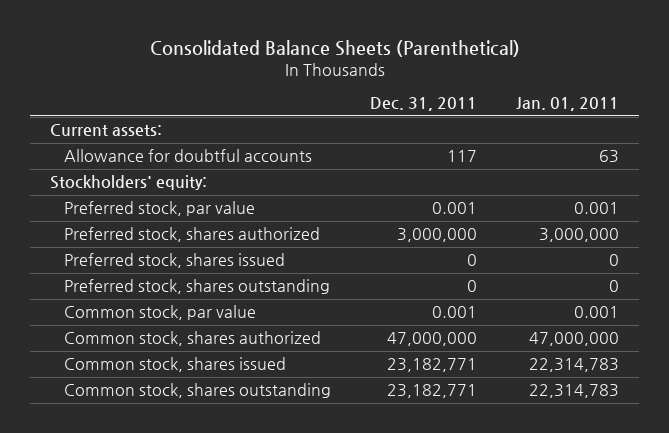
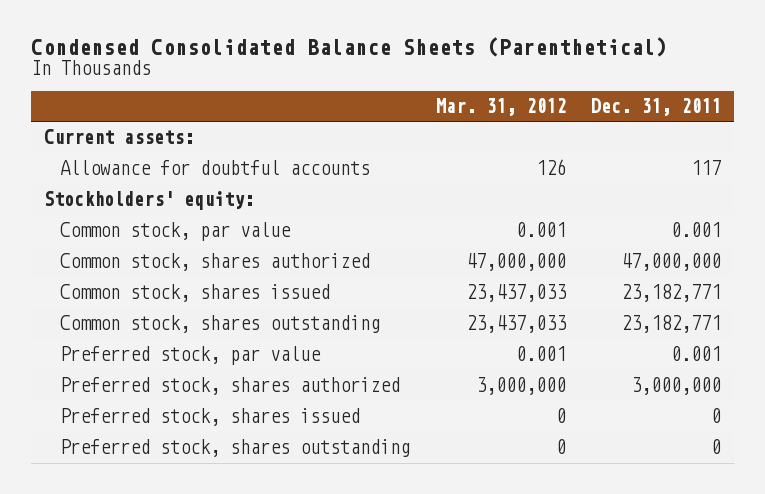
[149,40,520,58] Consolidated Balance Sheets (Parenthetical) -> [30,36,667,57] Condensed Consolidated Balance Sheets (Parenthetical)
[516,97,620,112] Jan. 01, 2011 -> none
none -> [435,98,566,117] Mar. 31, 2012
[64,201,256,217] Preferred stock, par value -> [60,346,322,366] Preferred stock, par value
[64,227,321,243] Preferred stock, shares authorized -> [60,377,401,396] Preferred stock, shares authorized
[64,253,286,269] Preferred stock, shares issued -> [60,408,361,427] Preferred stock, shares issued
[64,279,331,295] Preferred stock, shares outstanding -> [60,439,411,458] Preferred stock, shares outstanding

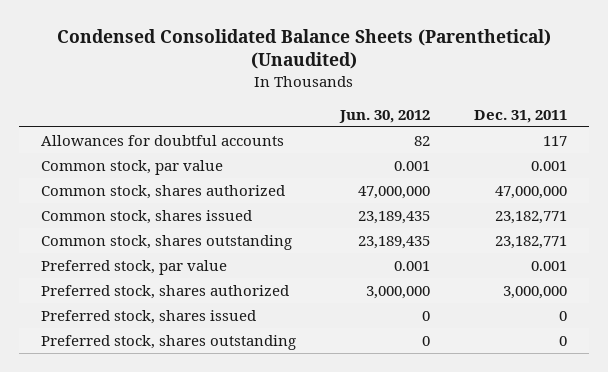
[30,36,667,57] Condensed Consolidated Balance Sheets (Parenthetical) -> [57,28,552,70] Condensed Consolidated Balance Sheets (Parenthetical) (Unaudited)
[435,98,566,117] Mar. 31, 2012 -> none
none -> [339,109,431,123] Jun. 30, 2012
[43,129,194,145] Current assets: -> none
[43,191,254,211] Stockholders' equity: -> none
[60,160,371,176] Allowance for doubtful accounts -> [41,134,285,146] Allowances for doubtful accounts

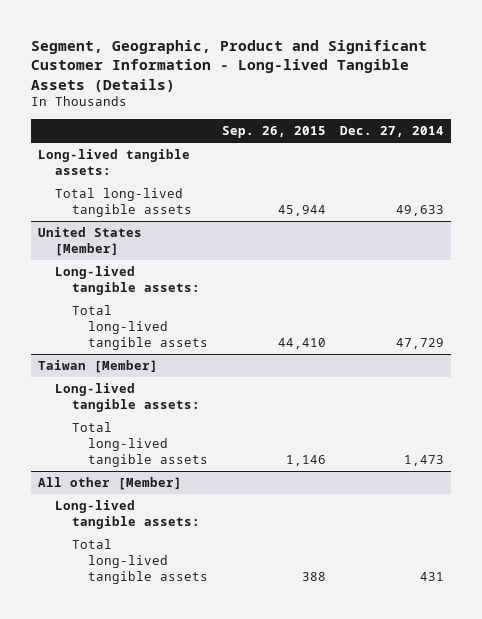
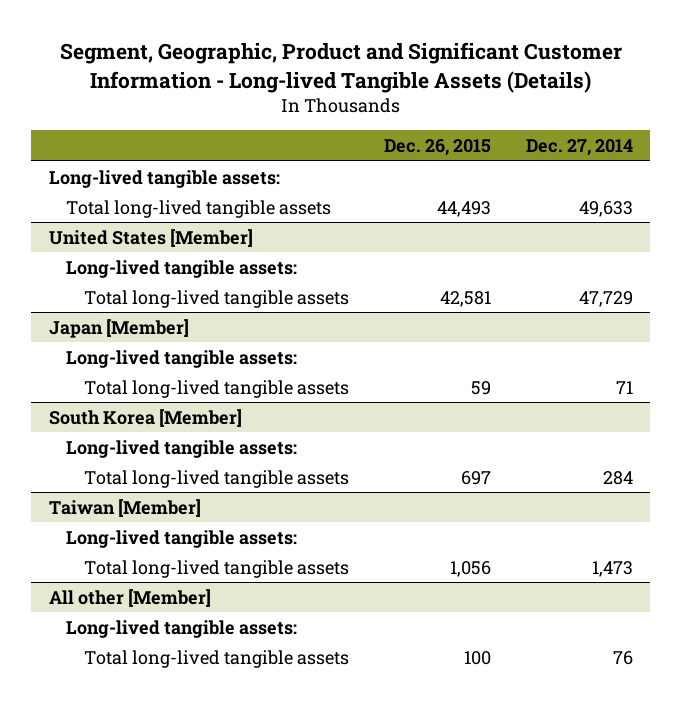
[222,126,327,139] Sep. 26, 2015 -> none
none -> [383,139,491,157] Dec. 26, 2015
none -> [48,318,189,338] Japan [Member]
none -> [66,349,298,368] Long-lived tangible assets:
none -> [83,379,349,398] Total long-lived tangible assets
none -> [48,408,242,427] South Korea [Member]
none -> [66,439,298,458] Long-lived tangible assets:
none -> [83,469,349,488] Total long-lived tangible assets
[420,571,445,581] 431 -> [612,650,633,665] 76

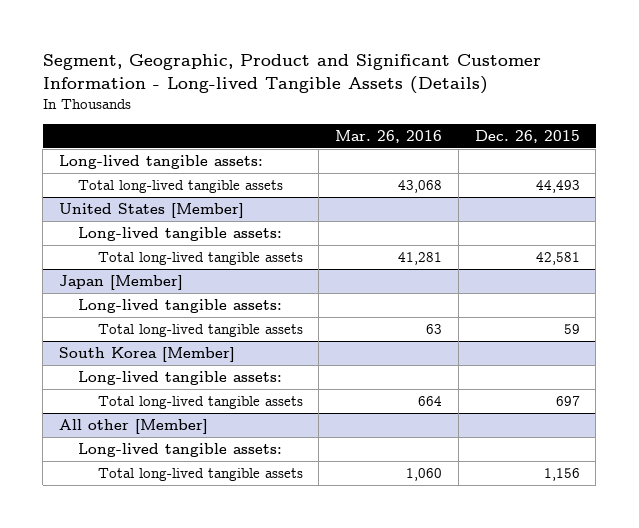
[525,139,633,157] Dec. 27, 2014 -> none
none -> [335,129,443,143] Mar. 26, 2016
[48,498,201,517] Taiwan [Member] -> none
[66,529,298,548] Long-lived tangible assets: -> none
[83,559,349,578] Total long-lived tangible assets -> none
[463,650,491,665] 100 -> [543,467,580,481] 1,156

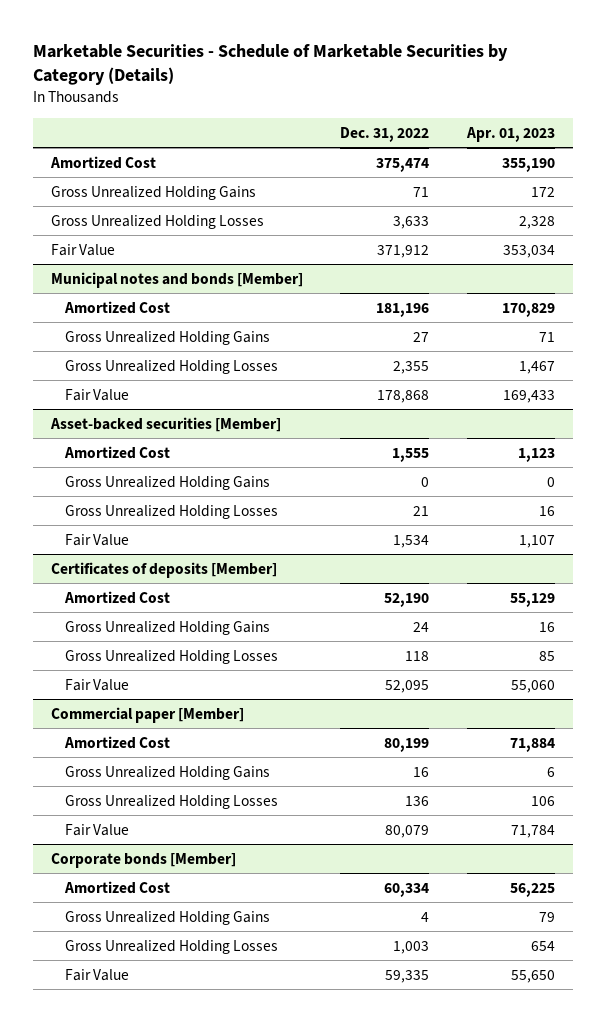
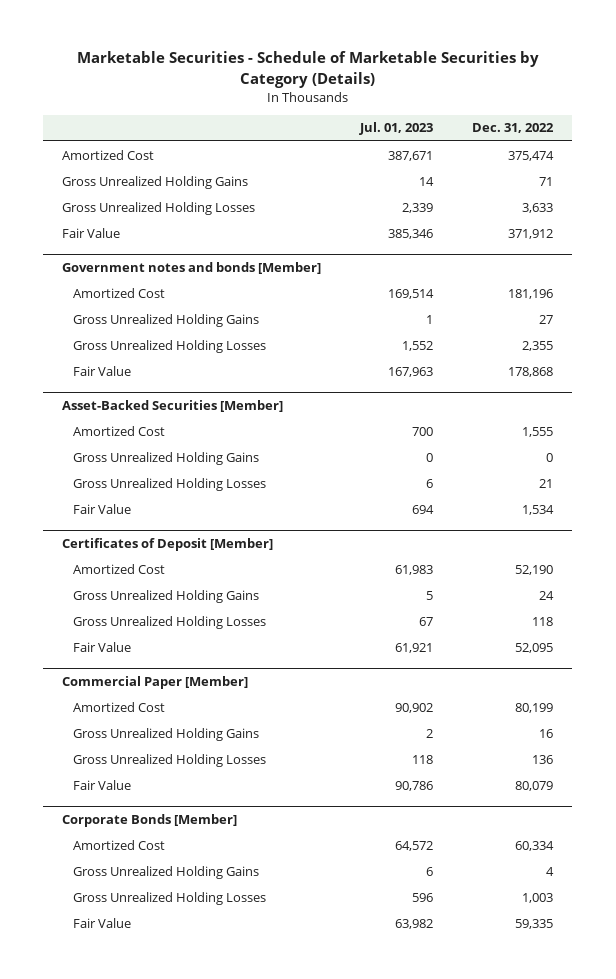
[465,126,555,142] Apr. 01, 2023 -> none
none -> [359,122,434,136] Jul. 01, 2023
[51,271,304,288] Municipal notes and bonds [Member] -> [62,262,322,275] Government notes and bonds [Member]
[50,416,282,432] Asset-backed securities [Member] -> [62,400,284,413] Asset-Backed Securities [Member]
[51,561,278,578] Certificates of deposits [Member] -> [62,538,274,552] Certificates of Deposit [Member]
[51,706,245,723] Commercial paper [Member] -> [62,676,249,690] Commercial Paper [Member]
[51,852,237,868] Corporate bonds [Member] -> [62,814,238,828] Corporate Bonds [Member]

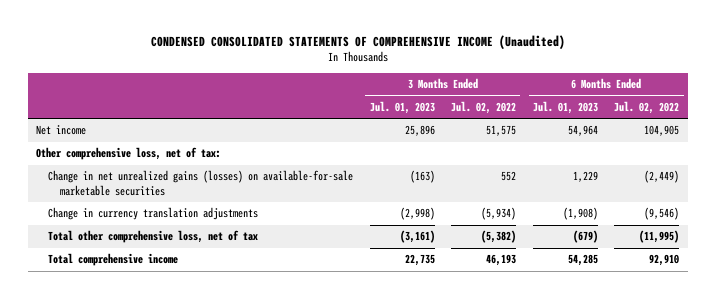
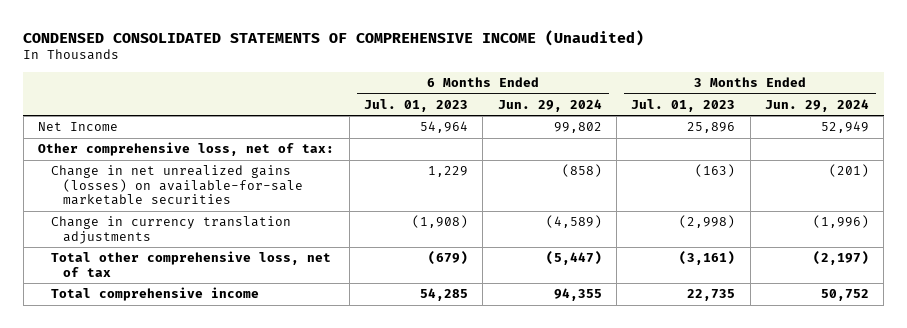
[451,100,517,114] Jul. 02, 2022 -> none
[614,100,680,114] Jul. 02, 2022 -> none
none -> [497,98,602,112] Jun. 29, 2024
none -> [765,98,870,112] Jun. 29, 2024
[36,125,87,136] Net income -> [38,122,119,132] Net Income

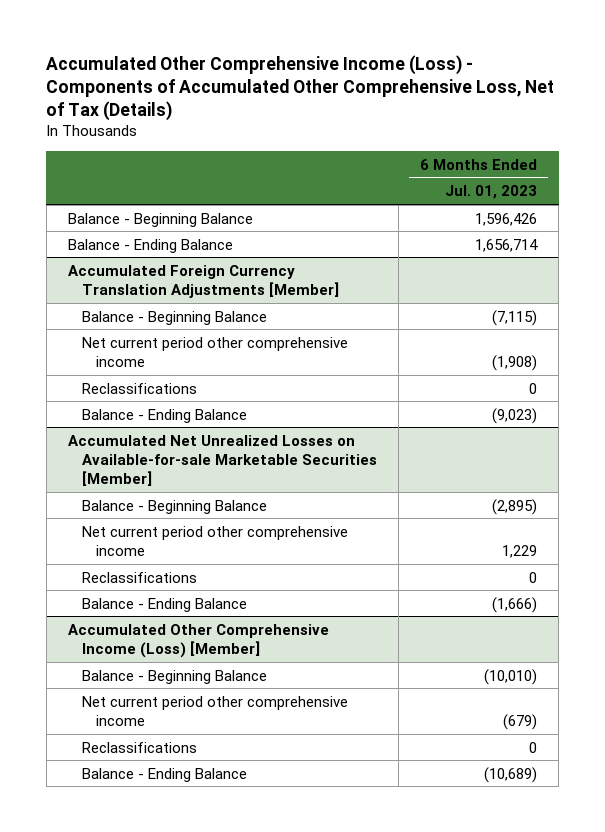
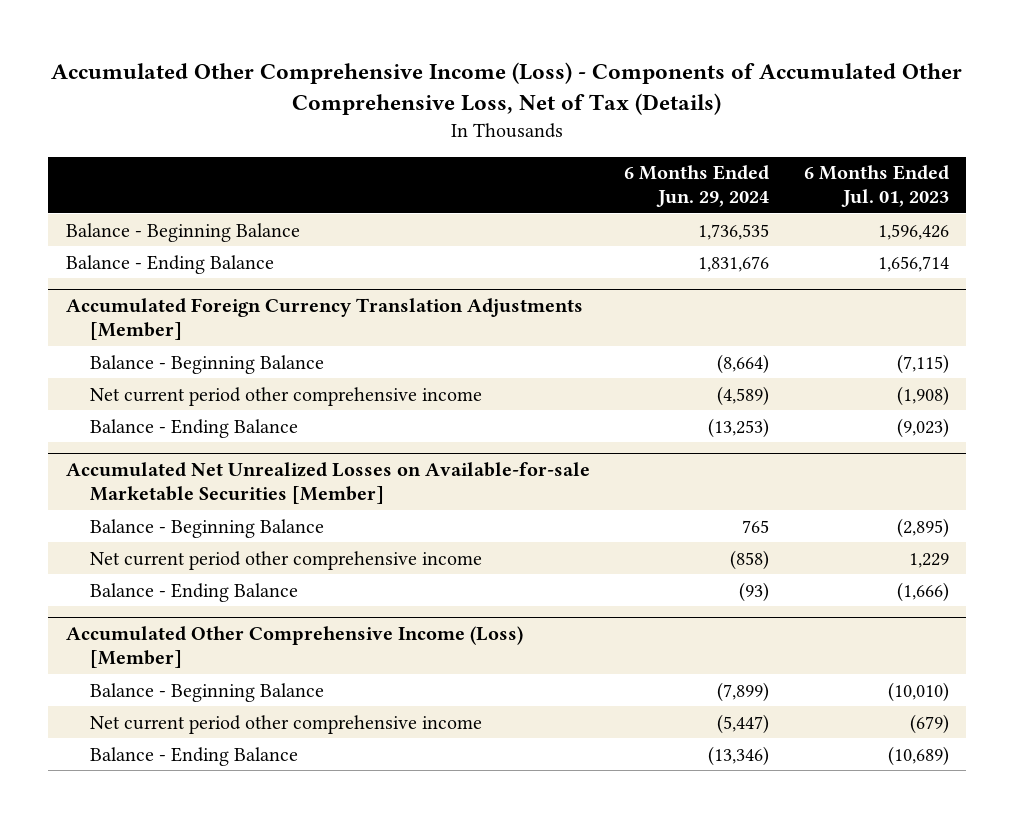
none -> [624,165,770,208] 6 Months Ended Jun. 29, 2024
[81,382,197,394] Reclassifications -> none
[81,571,197,583] Reclassifications -> none
[81,741,197,753] Reclassifications -> none

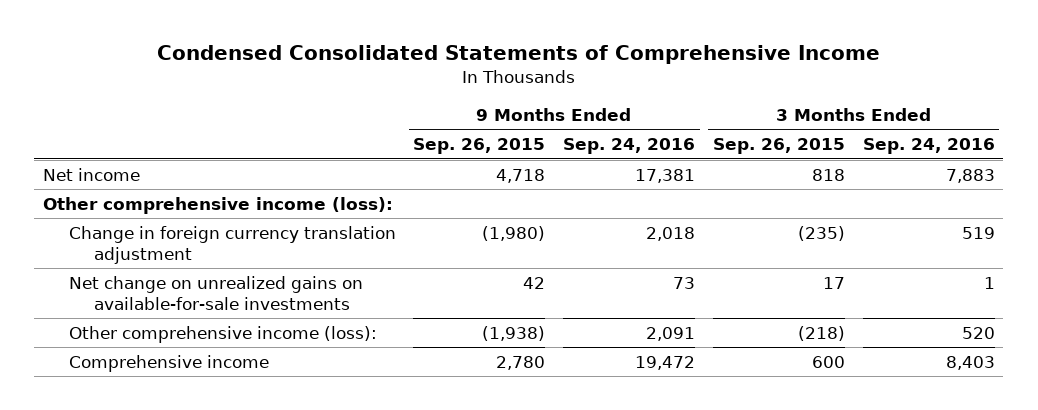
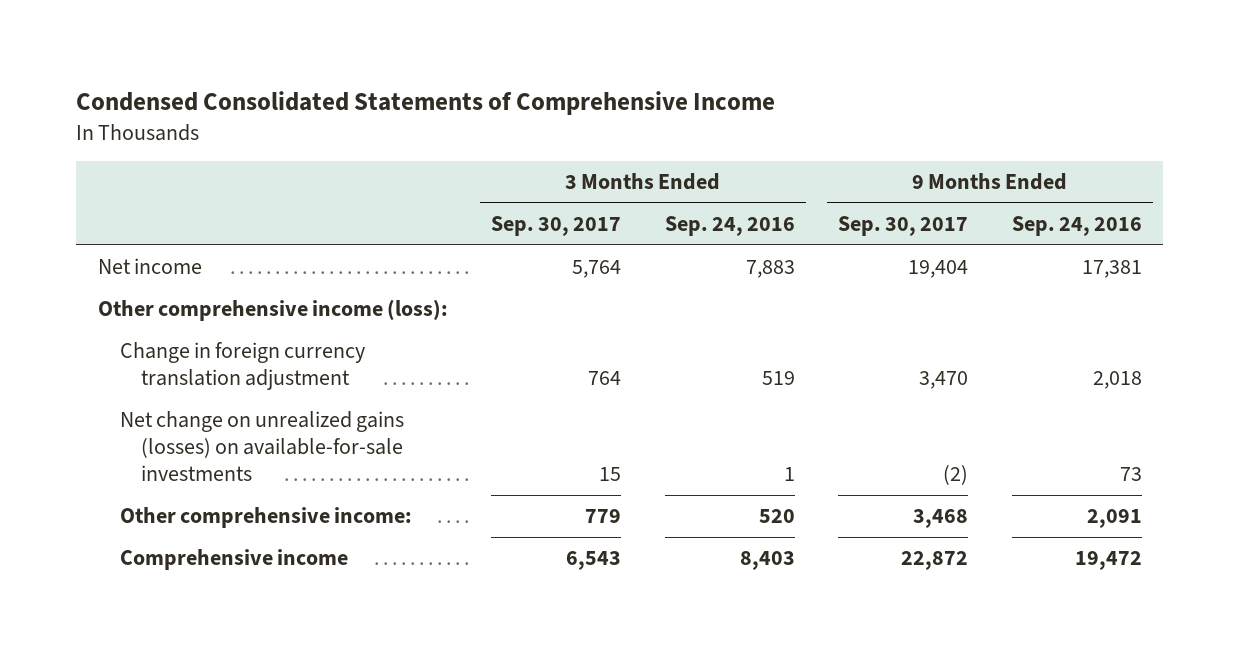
[413,138,546,155] Sep. 26, 2015 -> none
[712,138,845,155] Sep. 26, 2015 -> none
none -> [491,216,622,237] Sep. 30, 2017
none -> [838,216,969,237] Sep. 30, 2017
[68,275,363,310] Net change on unrealized gains on available-for-sale investments -> [119,411,404,482] Net change on unrealized gains (losses) on available-for-sale investments
[68,325,377,343] Other comprehensive income (loss): -> [119,507,412,529] Other comprehensive income:

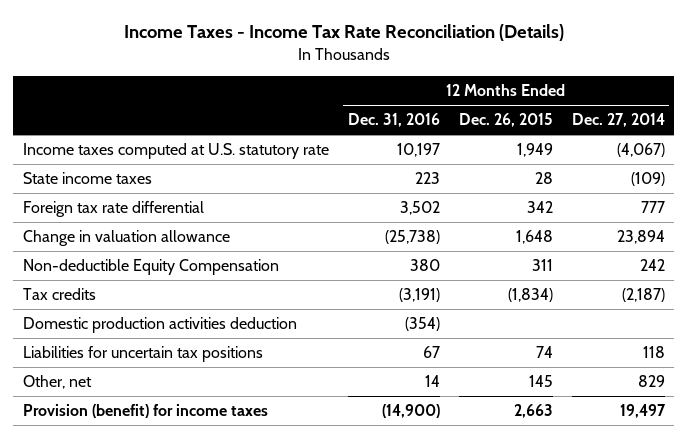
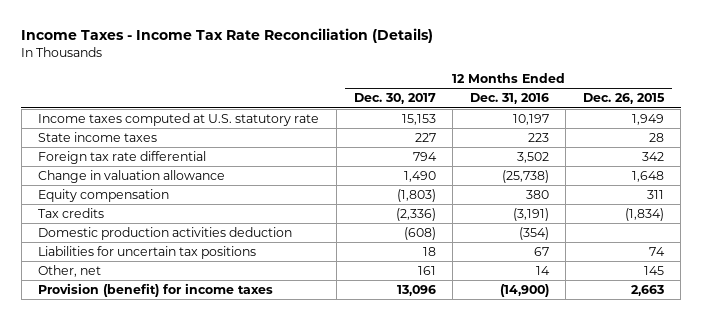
[571,113,665,128] Dec. 27, 2014 -> none
none -> [353,93,436,105] Dec. 30, 2017
[22,259,279,276] Non-deductible Equity Compensation -> [38,188,170,202] Equity compensation

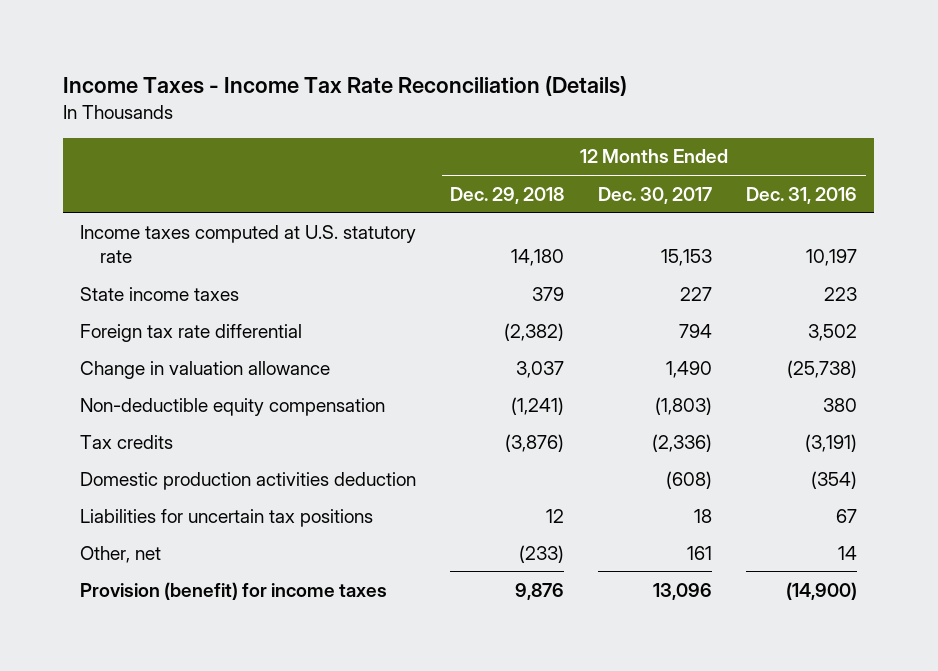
[582,93,665,105] Dec. 26, 2015 -> none
none -> [450,186,565,204] Dec. 29, 2018
[38,188,170,202] Equity compensation -> [80,397,386,416] Non-deductible equity compensation

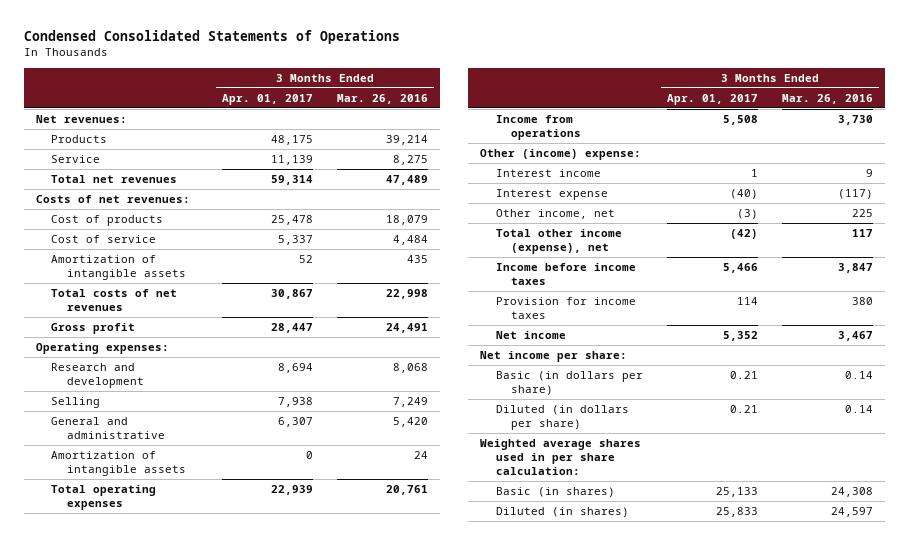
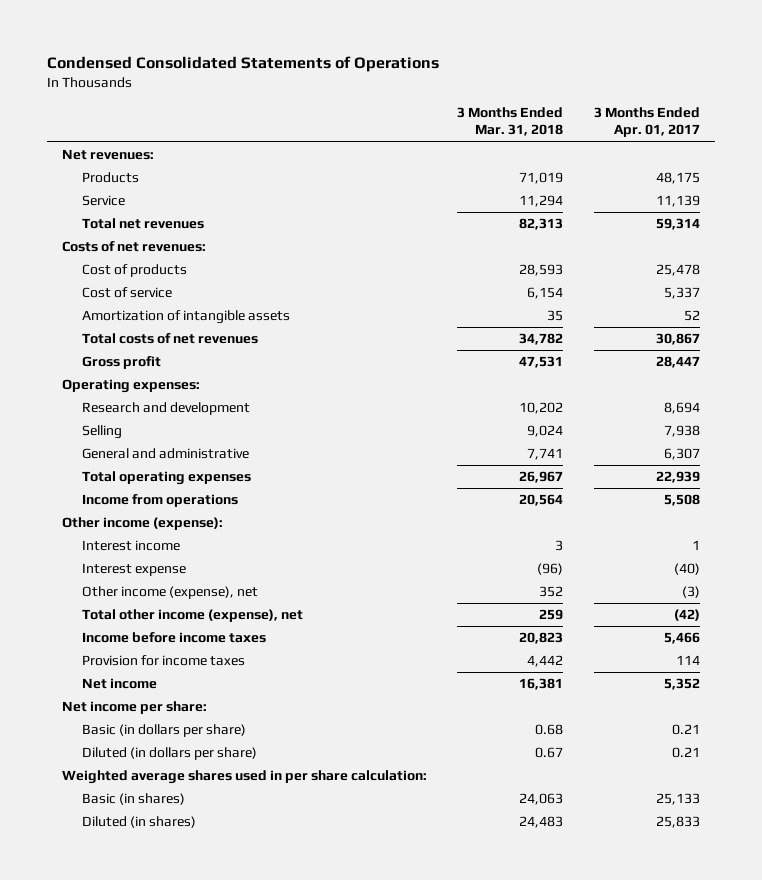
[337,93,429,104] Mar. 26, 2016 -> none
none -> [457,106,564,137] 3 Months Ended Mar. 31, 2018
[51,451,186,476] Amortization of intangible assets -> none
[480,149,642,161] Other (income) expense: -> [61,517,223,531] Other income (expense):
[495,209,615,220] Other income, net -> [82,586,259,600] Other income (expense), net

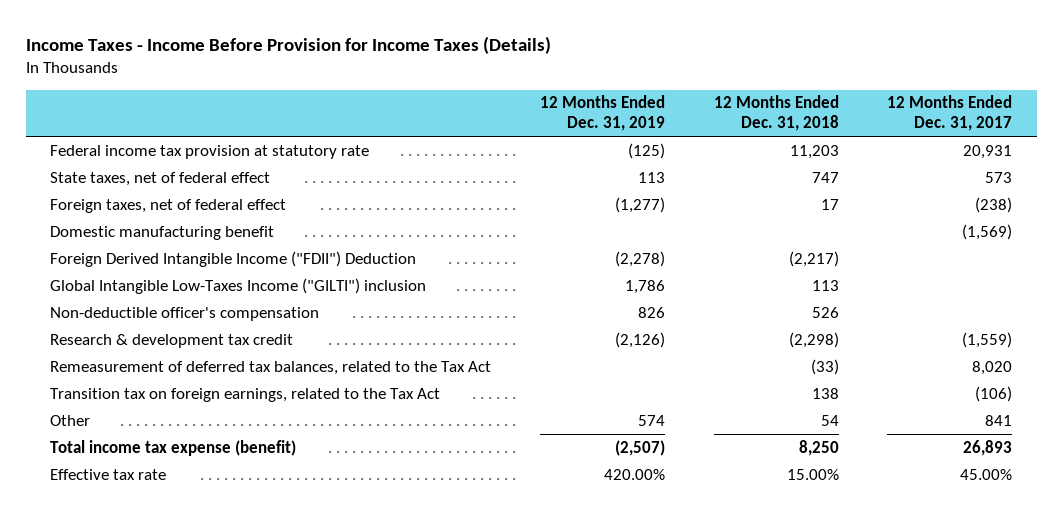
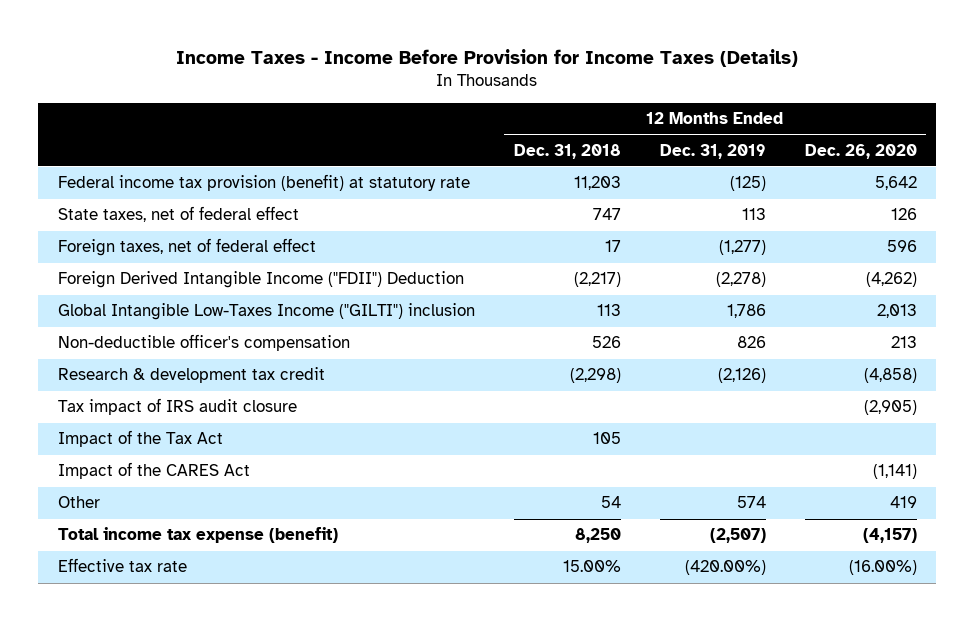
[887,95,1013,132] 12 Months Ended Dec. 31, 2017 -> none
none -> [804,143,917,159] Dec. 26, 2020
[50,144,370,159] Federal income tax provision at statutory rate -> [57,174,470,192] Federal income tax provision (benefit) at statutory rate
[50,225,275,240] Domestic manufacturing benefit -> none
[50,387,441,402] Transition tax on foreign earnings, related to the Tax Act -> none
none -> [57,398,297,416] Tax impact of IRS audit closure
[50,360,492,375] Remeasurement of deferred tax balances, related to the Tax Act -> [57,430,223,448] Impact of the Tax Act
[810,358,839,375] (33) -> [592,432,621,445] 105
none -> [57,462,250,480] Impact of the CARES Act
[603,468,665,480] 420.00% -> [684,560,766,576] (420.00%)

